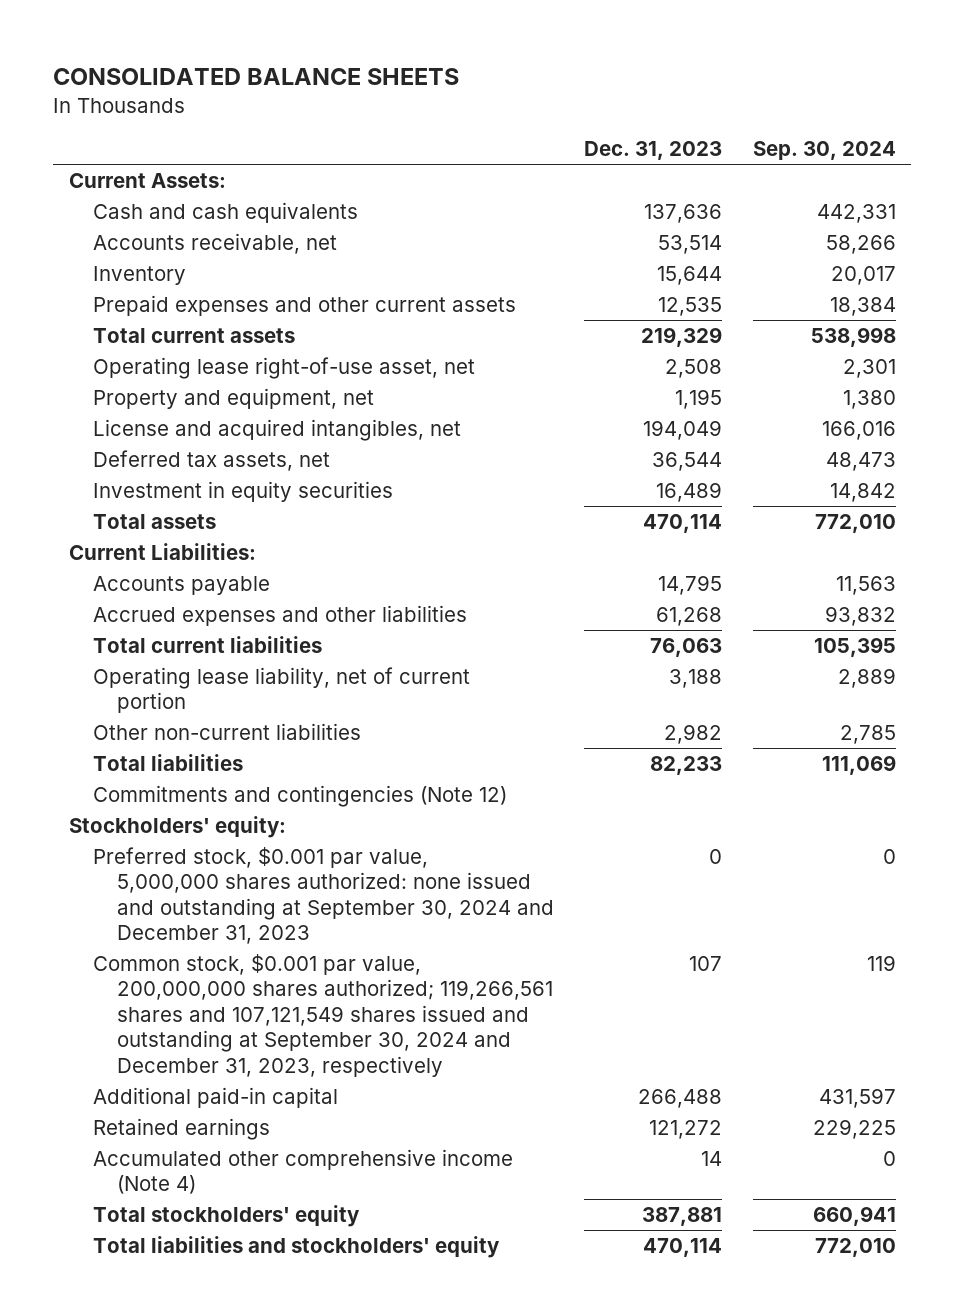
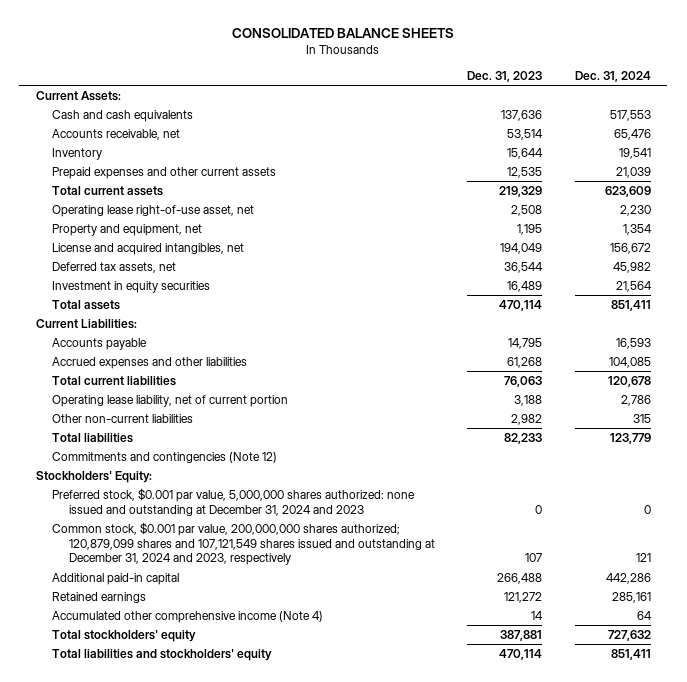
[752,141,896,161] Sep. 30, 2024 -> none
none -> [574,70,651,82] Dec. 31, 2024
[68,815,286,838] Stockholders' equity: -> [35,471,152,484] Stockholders' Equity:
[92,846,554,945] Preferred stock, $0.001 par value, 5,000,000 shares authorized: none issued and outstanding at September 30, 2024 and December 31, 2023 -> [52,488,416,516] Preferred stock, $0.001 par value, 5,000,000 shares authorized: none issued and outstanding at December 31, 2024 and 2023
[92,953,553,1077] Common stock, $0.001 par value, 200,000,000 shares authorized; 119,266,561 shares and 107,121,549 shares issued and outstanding at September 30, 2024 and December 31, 2023, respectively -> [52,522,435,566] Common stock, $0.001 par value, 200,000,000 shares authorized; 120,879,099 shares and 107,121,549 shares issued and outstanding at December 31, 2024 and 2023, respectively

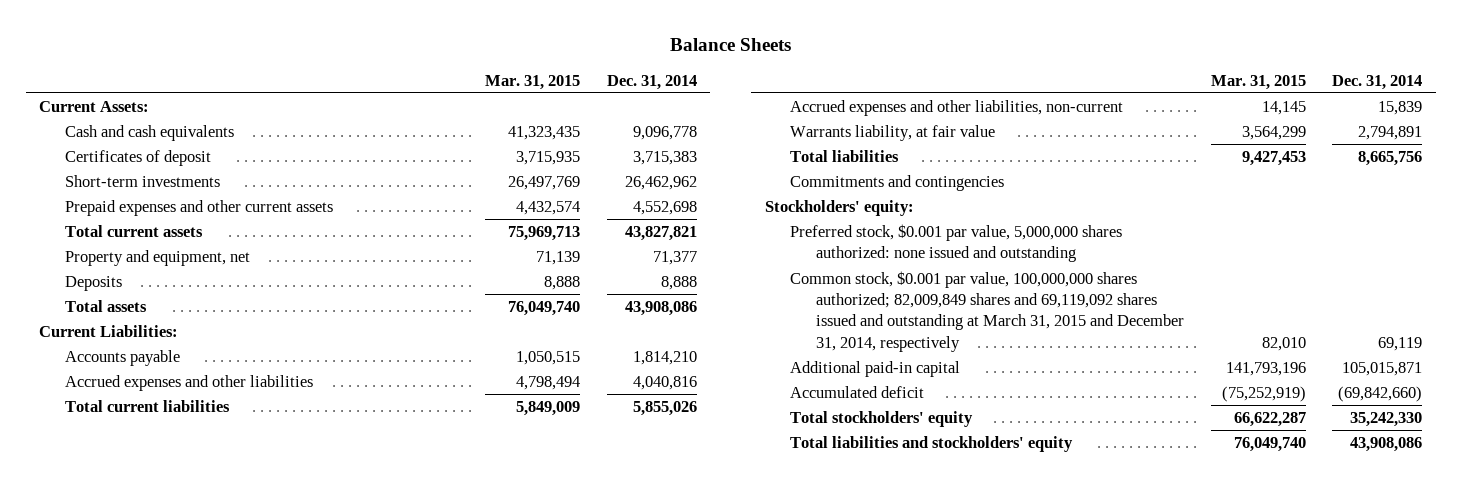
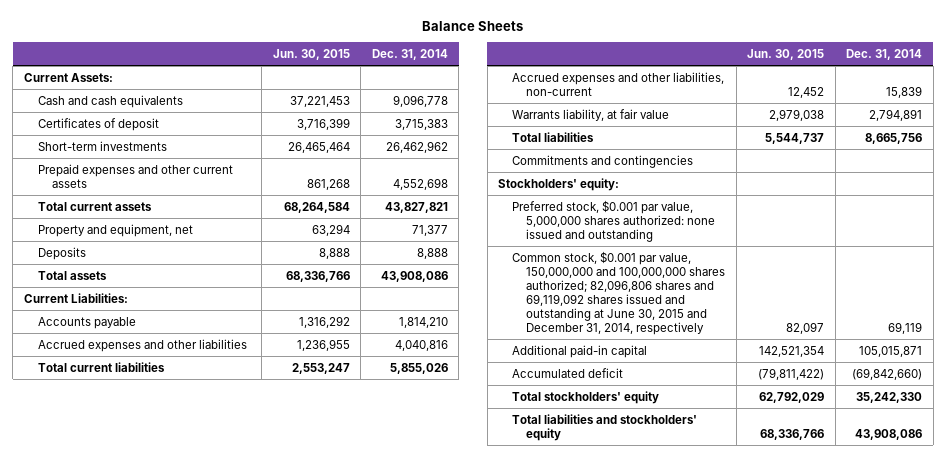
[485,74,581,90] Mar. 31, 2015 -> none
none -> [272,48,350,60] Jun. 30, 2015
[790,271,1184,352] Common stock, $0.001 par value, 100,000,000 shares authorized; 82,009,849 shares and 69,119,092 shares issued and outstanding at March 31, 2015 and December 31, 2014, respectively -> [512,250,726,335] Common stock, $0.001 par value, 150,000,000 and 100,000,000 shares authorized; 82,096,806 shares and 69,119,092 shares issued and outstanding at June 30, 2015 and December 31, 2014, respectively

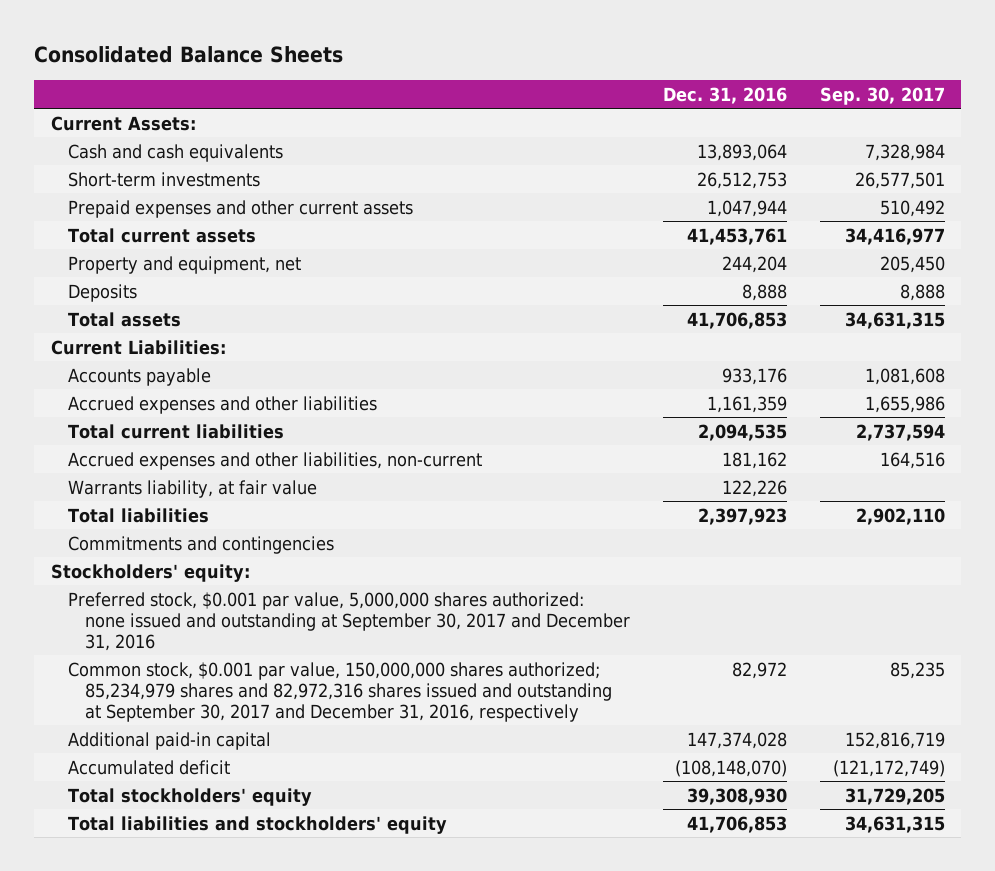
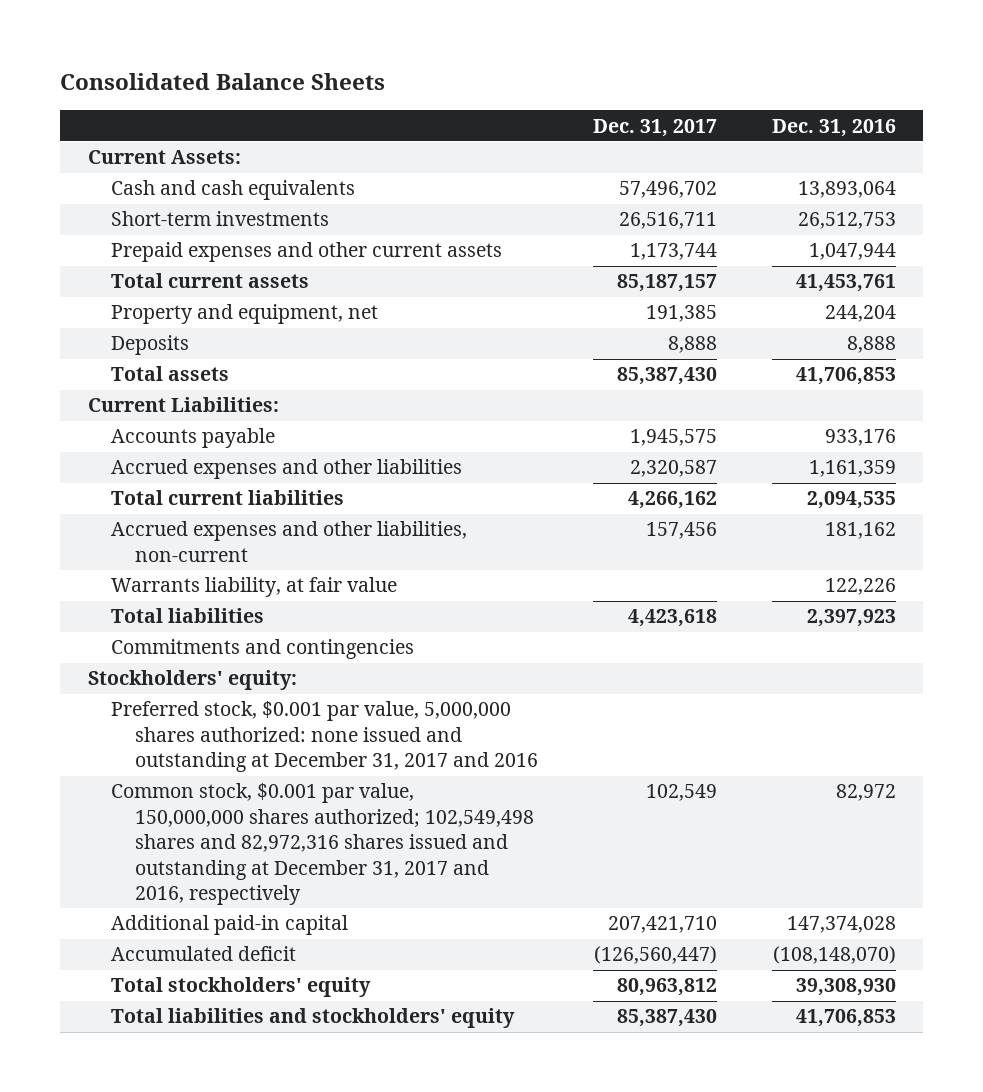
[819,86,945,105] Sep. 30, 2017 -> none
none -> [592,118,717,137] Dec. 31, 2017
[67,591,631,651] Preferred stock, $0.001 par value, 5,000,000 shares authorized: none issued and outstanding at September 30, 2017 and December 31, 2016 -> [111,701,539,773] Preferred stock, $0.001 par value, 5,000,000 shares authorized: none issued and outstanding at December 31, 2017 and 2016
[67,661,613,722] Common stock, $0.001 par value, 150,000,000 shares authorized; 85,234,979 shares and 82,972,316 shares issued and outstanding at September 30, 2017 and December 31, 2016, respectively -> [111,783,535,905] Common stock, $0.001 par value, 150,000,000 shares authorized; 102,549,498 shares and 82,972,316 shares issued and outstanding at December 31, 2017 and 2016, respectively

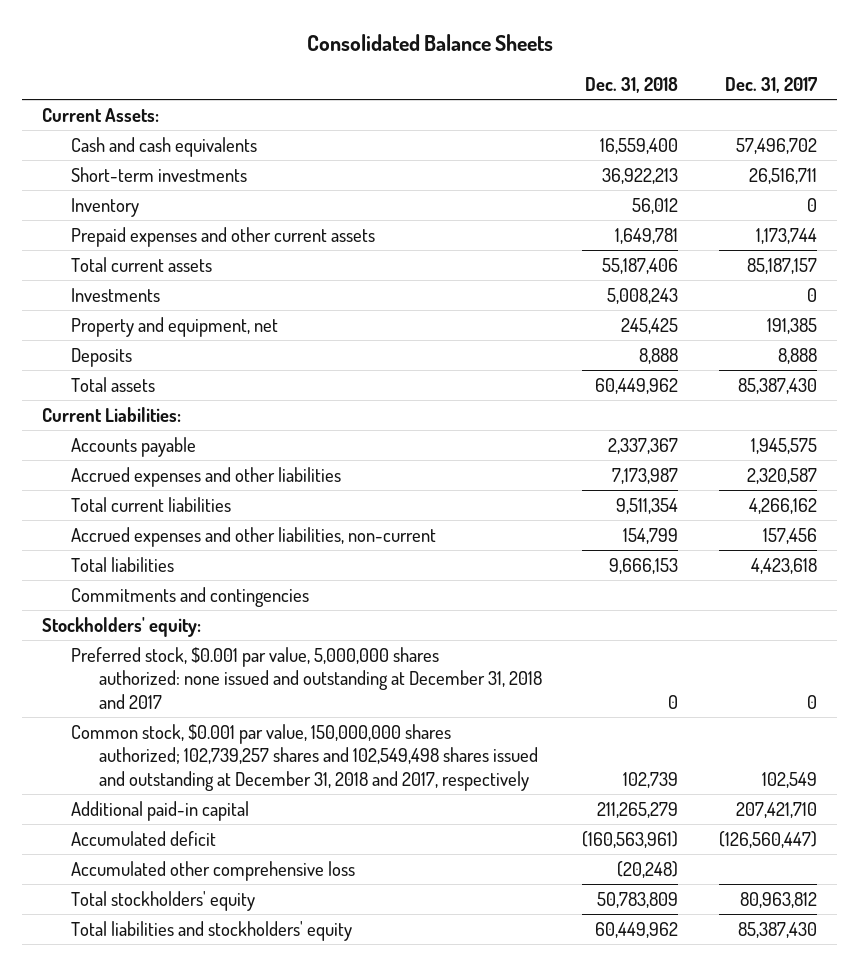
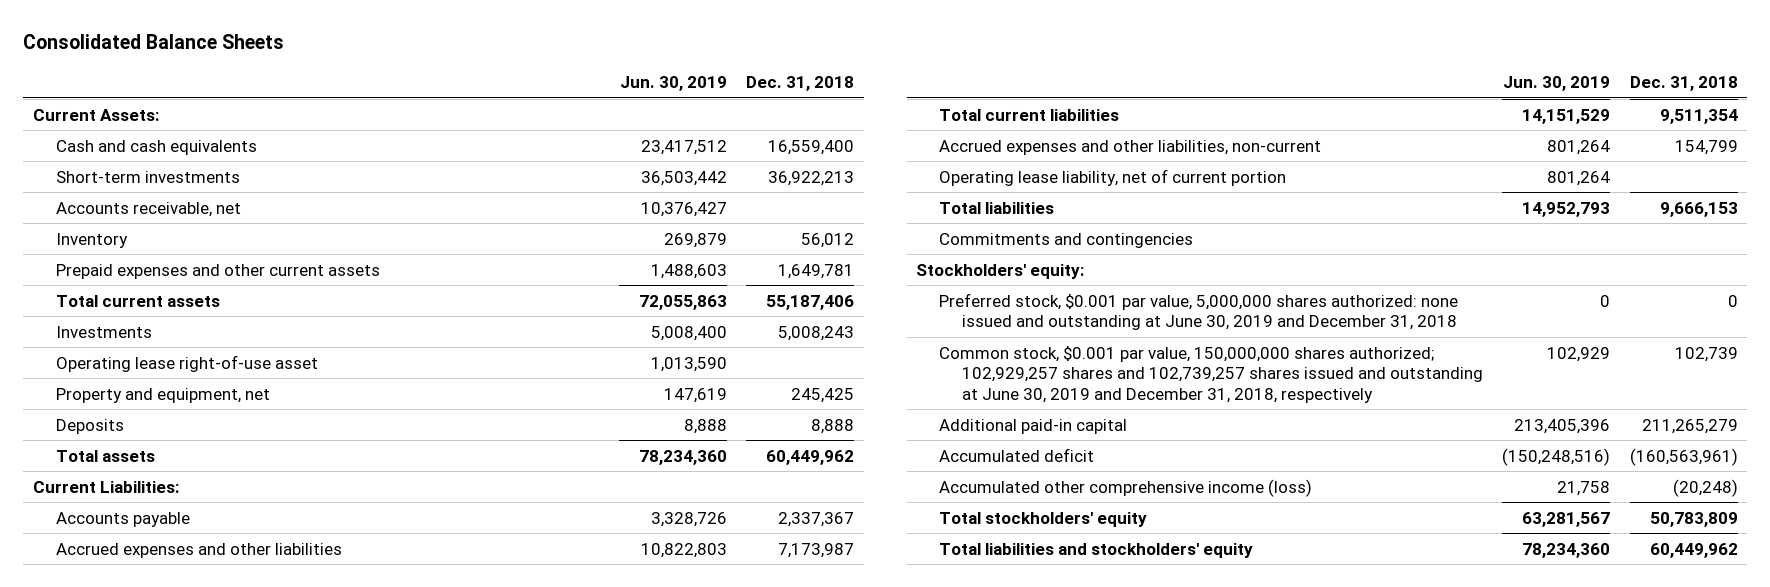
[725,77,818,94] Dec. 31, 2017 -> none
none -> [619,76,727,92] Jun. 30, 2019
none -> [55,201,241,217] Accounts receivable, net
none -> [55,354,318,372] Operating lease right-of-use asset
none -> [938,168,1286,186] Operating lease liability, net of current portion
[70,646,542,710] Preferred stock, $0.001 par value, 5,000,000 shares authorized: none issued and outstanding at December 31, 2018 and 2017 -> [938,292,1458,331] Preferred stock, $0.001 par value, 5,000,000 shares authorized: none issued and outstanding at June 30, 2019 and December 31, 2018
[70,723,538,792] Common stock, $0.001 par value, 150,000,000 shares authorized; 102,739,257 shares and 102,549,498 shares issued and outstanding at December 31, 2018 and 2017, respectively -> [938,345,1483,403] Common stock, $0.001 par value, 150,000,000 shares authorized; 102,929,257 shares and 102,739,257 shares issued and outstanding at June 30, 2019 and December 31, 2018, respectively
[70,860,355,881] Accumulated other comprehensive loss -> [938,478,1312,497] Accumulated other comprehensive income (loss)

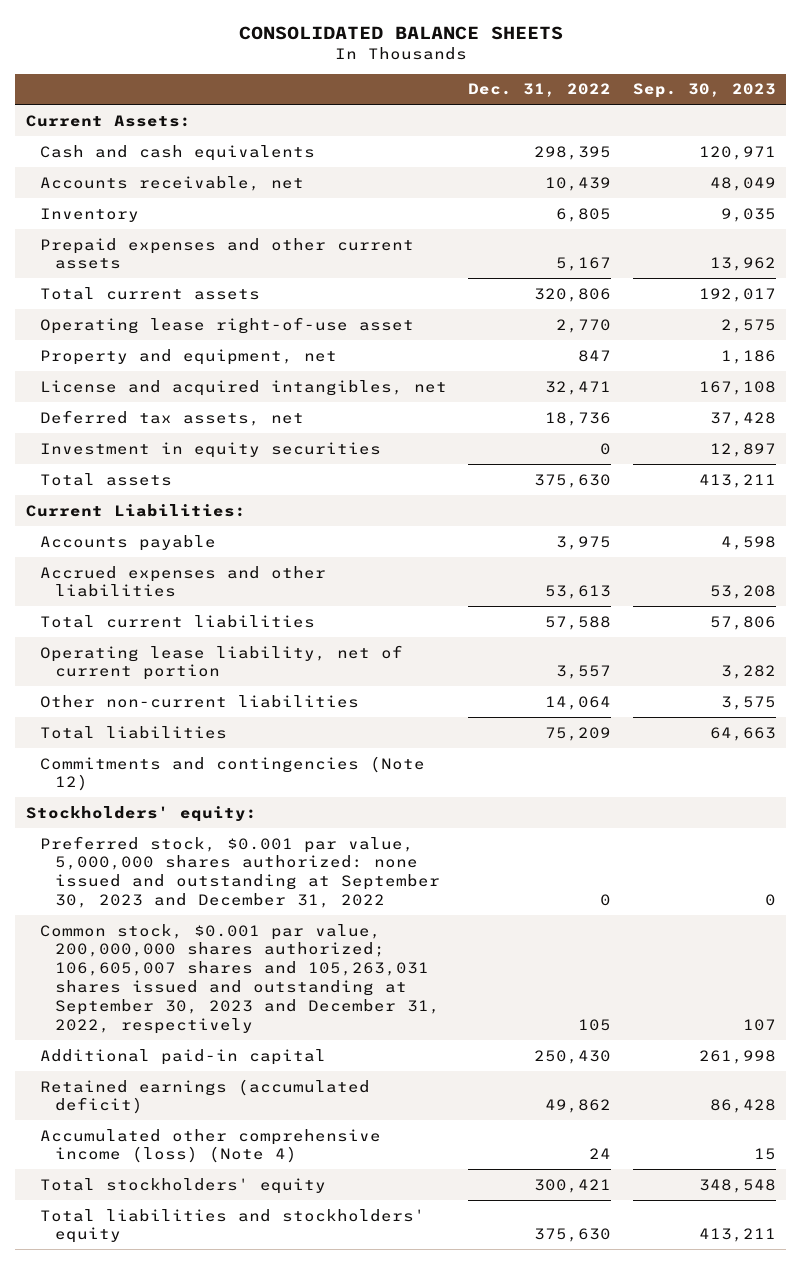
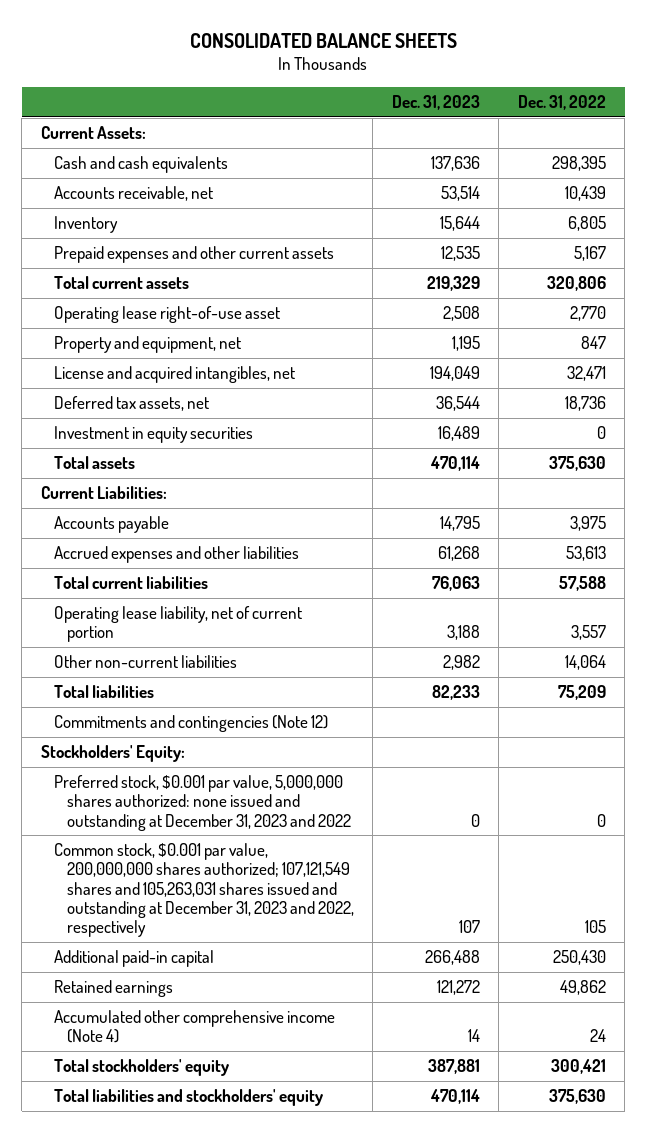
[632,83,776,99] Sep. 30, 2023 -> none
none -> [391,95,480,111] Dec. 31, 2023
[25,805,257,822] Stockholders' equity: -> [40,744,185,762] Stockholders' Equity:
[40,835,441,908] Preferred stock, $0.001 par value, 5,000,000 shares authorized: none issued and outstanding at September 30, 2023 and December 31, 2022 -> [53,774,351,831] Preferred stock, $0.001 par value, 5,000,000 shares authorized: none issued and outstanding at December 31, 2023 and 2022
[40,923,441,1034] Common stock, $0.001 par value, 200,000,000 shares authorized; 106,605,007 shares and 105,263,031 shares issued and outstanding at September 30, 2023 and December 31, 2022, respectively -> [53,842,354,938] Common stock, $0.001 par value, 200,000,000 shares authorized; 107,121,549 shares and 105,263,031 shares issued and outstanding at December 31, 2023 and 2022, respectively
[40,1078,371,1115] Retained earnings (accumulated deficit) -> [53,979,173,997] Retained earnings
[40,1128,382,1164] Accumulated other comprehensive income (loss) (Note 4) -> [53,1009,335,1044] Accumulated other comprehensive income (Note 4)

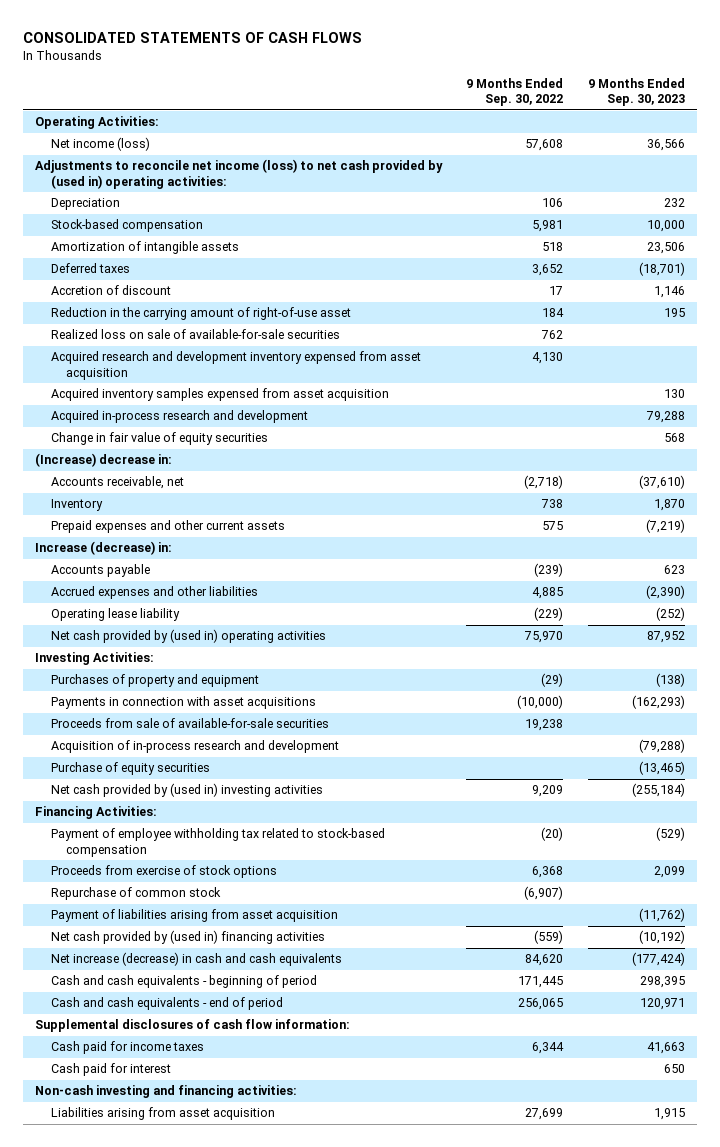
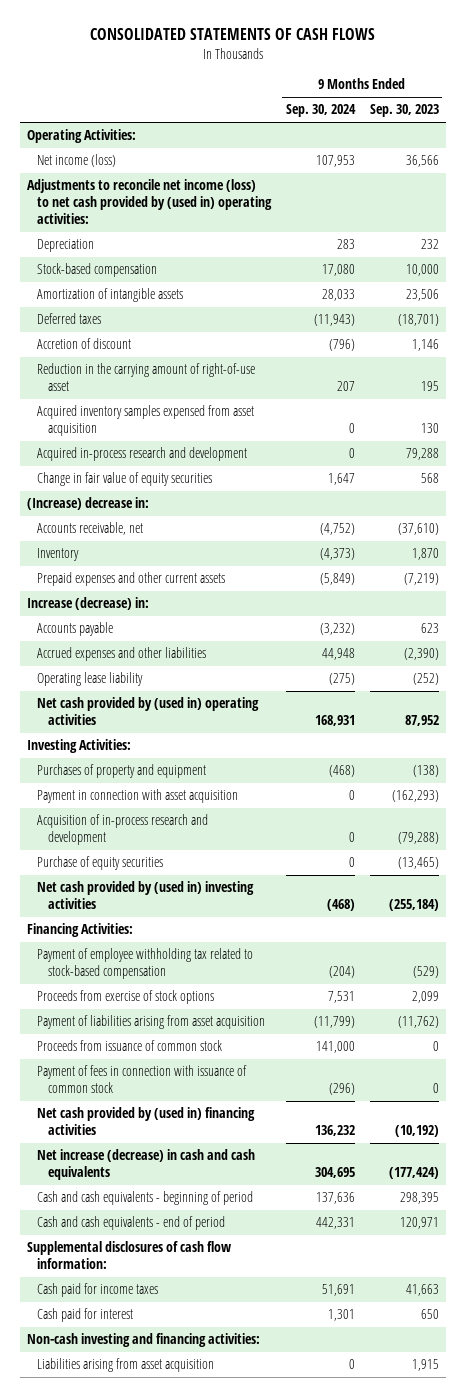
[466,77,564,107] 9 Months Ended Sep. 30, 2022 -> none
none -> [286,104,357,118] Sep. 30, 2024
[50,329,340,340] Realized loss on sale of available-for-sale securities -> none
[50,351,421,380] Acquired research and development inventory expensed from asset acquisition -> none
[50,718,329,729] Proceeds from sale of available-for-sale securities -> none
[50,696,316,710] Payments in connection with asset acquisitions -> [37,789,239,804] Payment in connection with asset acquisition
[50,887,221,901] Repurchase of common stock -> none
none -> [37,1040,223,1052] Proceeds from issuance of common stock
none -> [37,1065,248,1094] Payment of fees in connection with issuance of common stock

